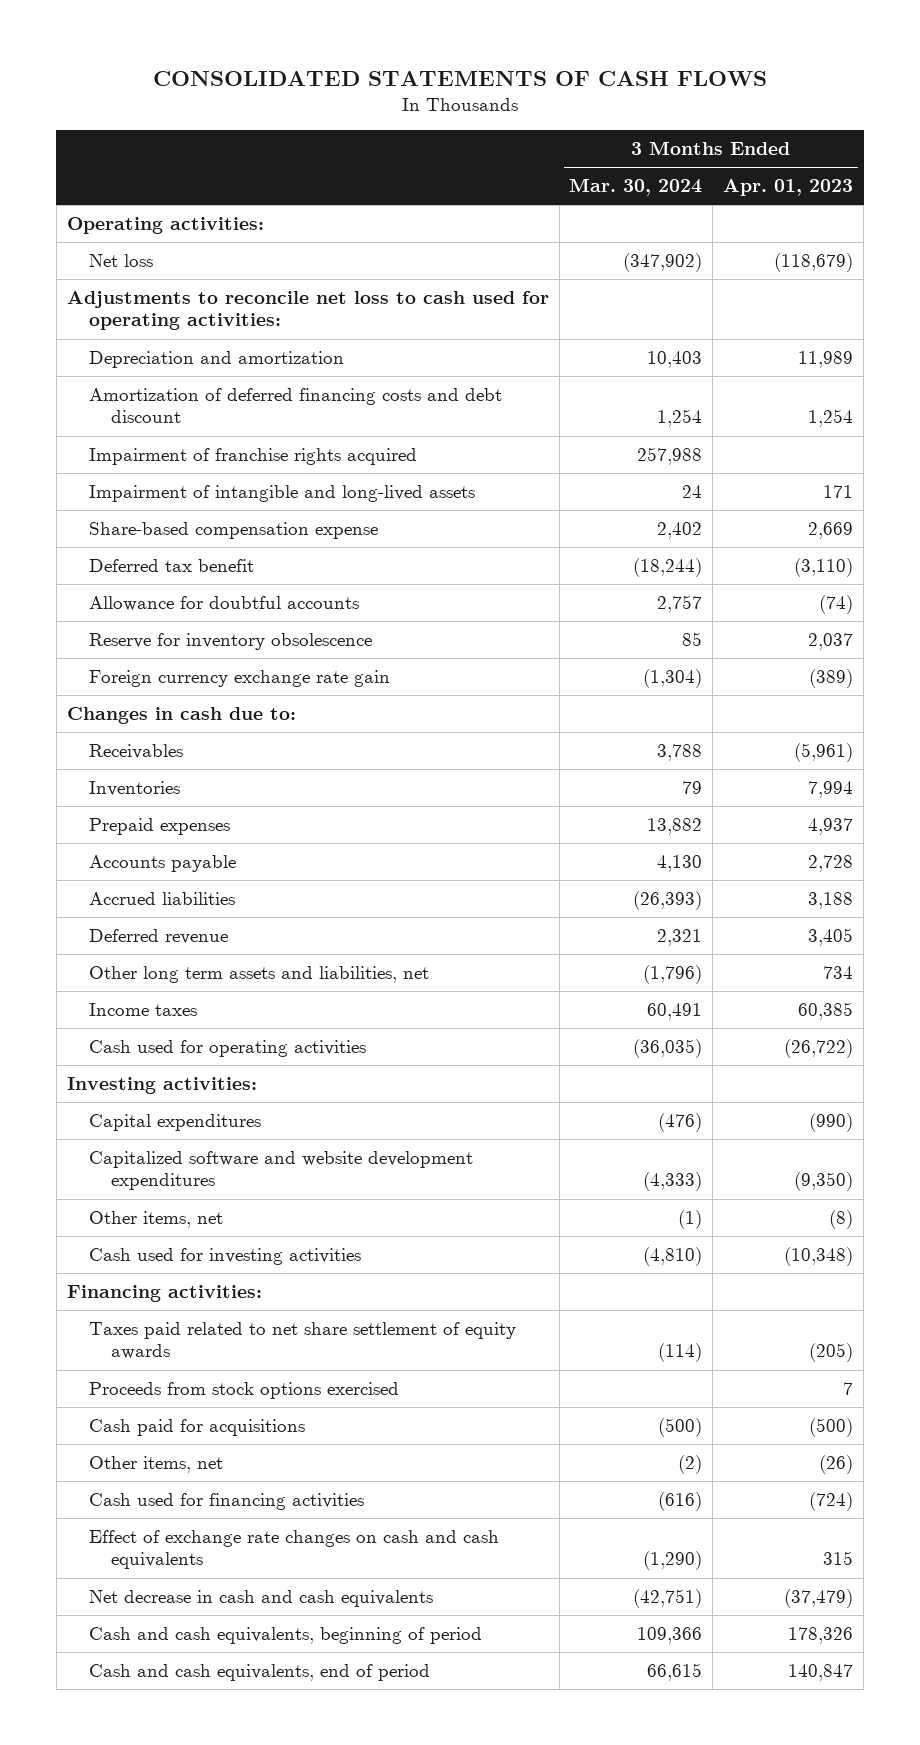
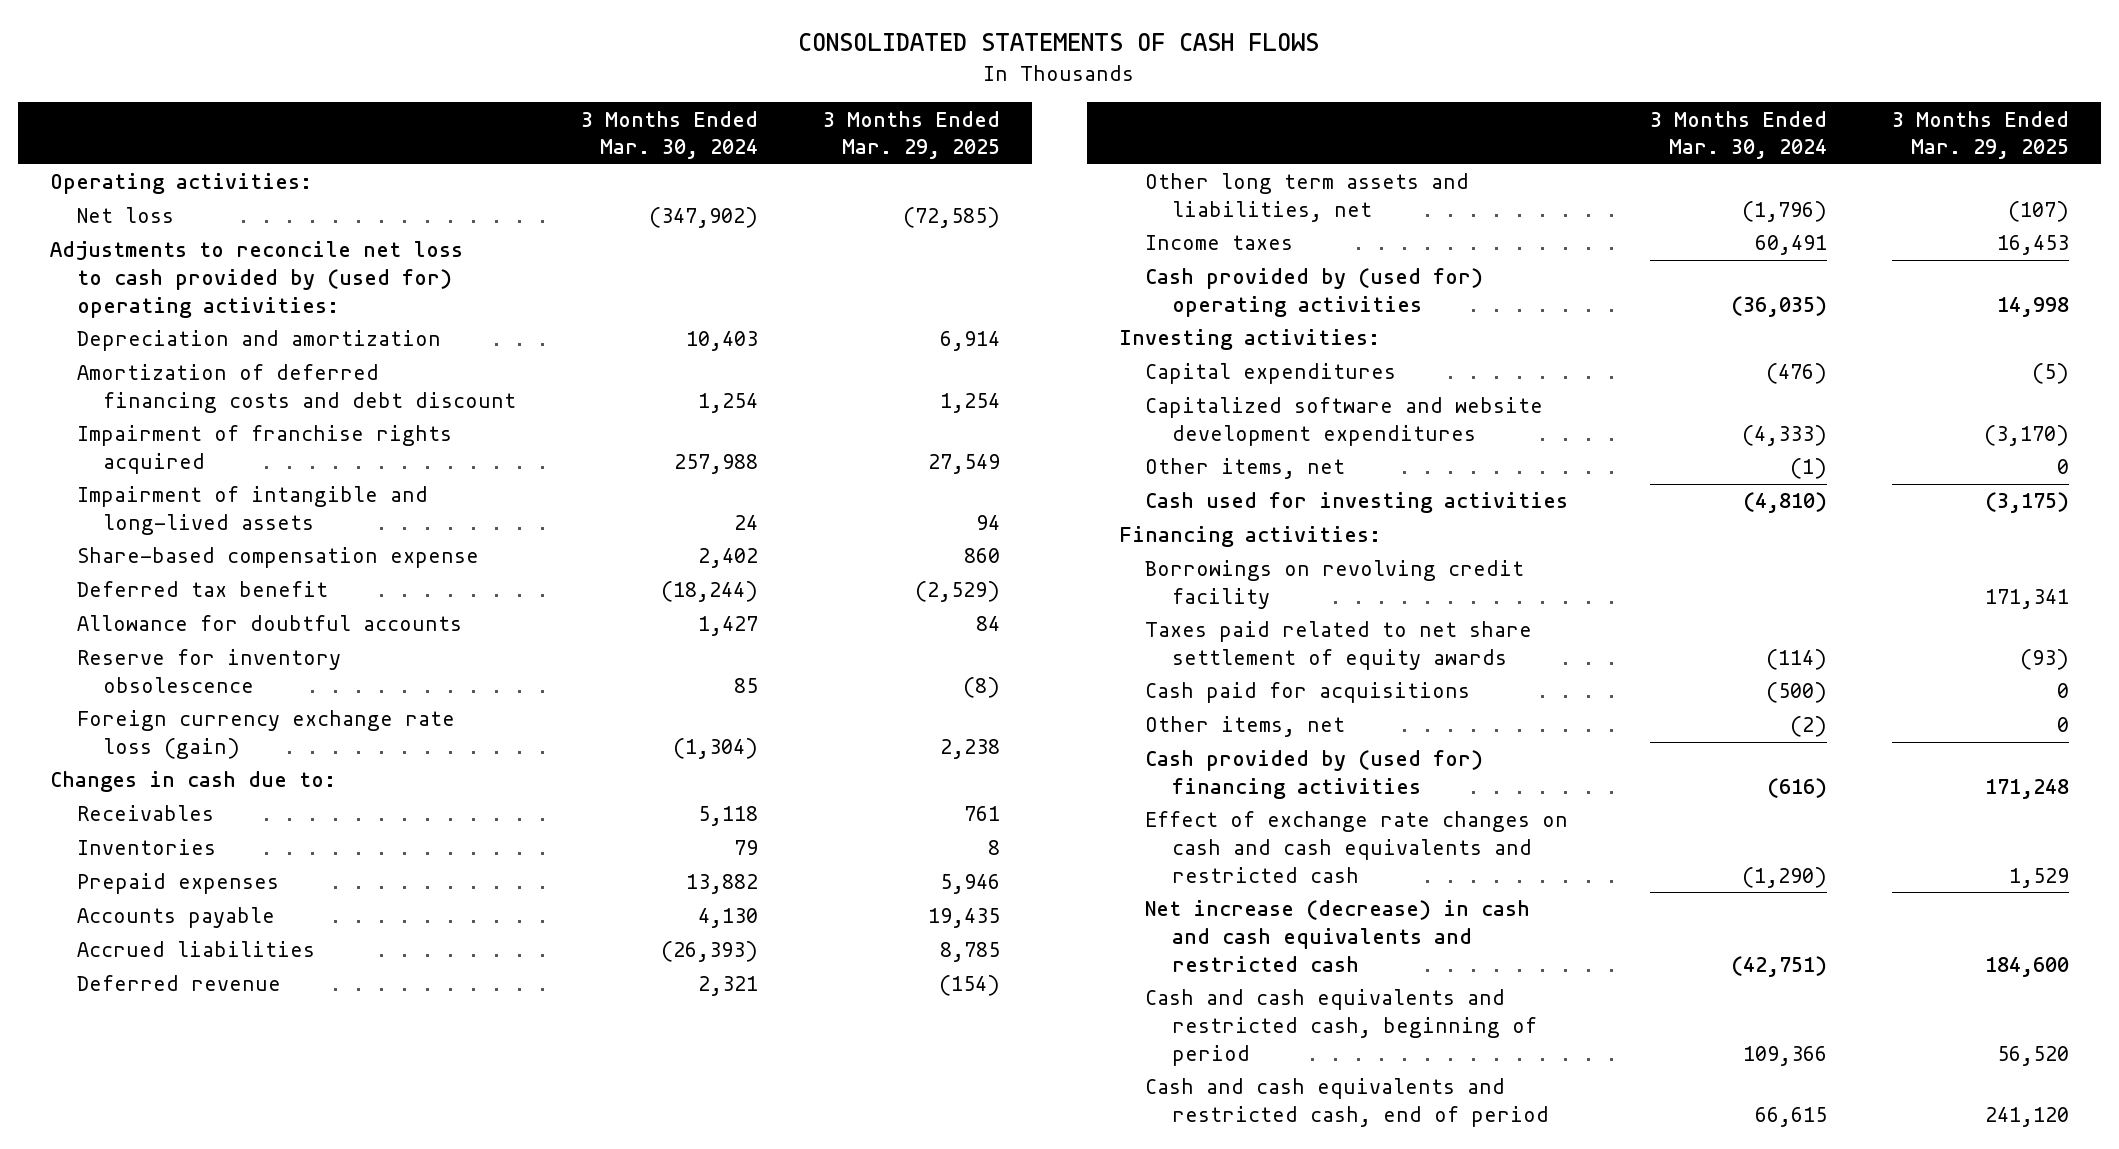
[723,179,854,197] Apr. 01, 2023 -> none
none -> [822,110,1000,160] 3 Months Ended Mar. 29, 2025
[66,291,549,331] Adjustments to reconcile net loss to cash used for operating activities: -> [50,241,464,318] Adjustments to reconcile net loss to cash provided by (used for) operating activities:
[657,595,703,614] 2,757 -> [697,616,758,637] 1,427
[89,670,391,688] Foreign currency exchange rate gain -> [76,710,455,760] Foreign currency exchange rate loss (gain)
[657,744,703,762] 3,788 -> [697,806,758,827] 5,118
[89,1040,367,1058] Cash used for operating activities -> [1145,268,1484,318] Cash provided by (used for) operating activities
none -> [1145,560,1525,610] Borrowings on revolving credit facility
[89,1382,400,1400] Proceeds from stock options exercised -> none
[89,1493,365,1511] Cash used for financing activities -> [1145,750,1484,800] Cash provided by (used for) financing activities
[89,1530,500,1570] Effect of exchange rate changes on cash and cash equivalents -> [1145,811,1569,883] Effect of exchange rate changes on cash and cash equivalents and restricted cash
[89,1590,434,1608] Net decrease in cash and cash equivalents -> [1145,900,1531,972] Net increase (decrease) in cash and cash equivalents and restricted cash
[89,1627,483,1645] Cash and cash equivalents, beginning of period -> [1145,989,1537,1066] Cash and cash equivalents and restricted cash, beginning of period
[89,1664,431,1682] Cash and cash equivalents, end of period -> [1145,1078,1549,1128] Cash and cash equivalents and restricted cash, end of period

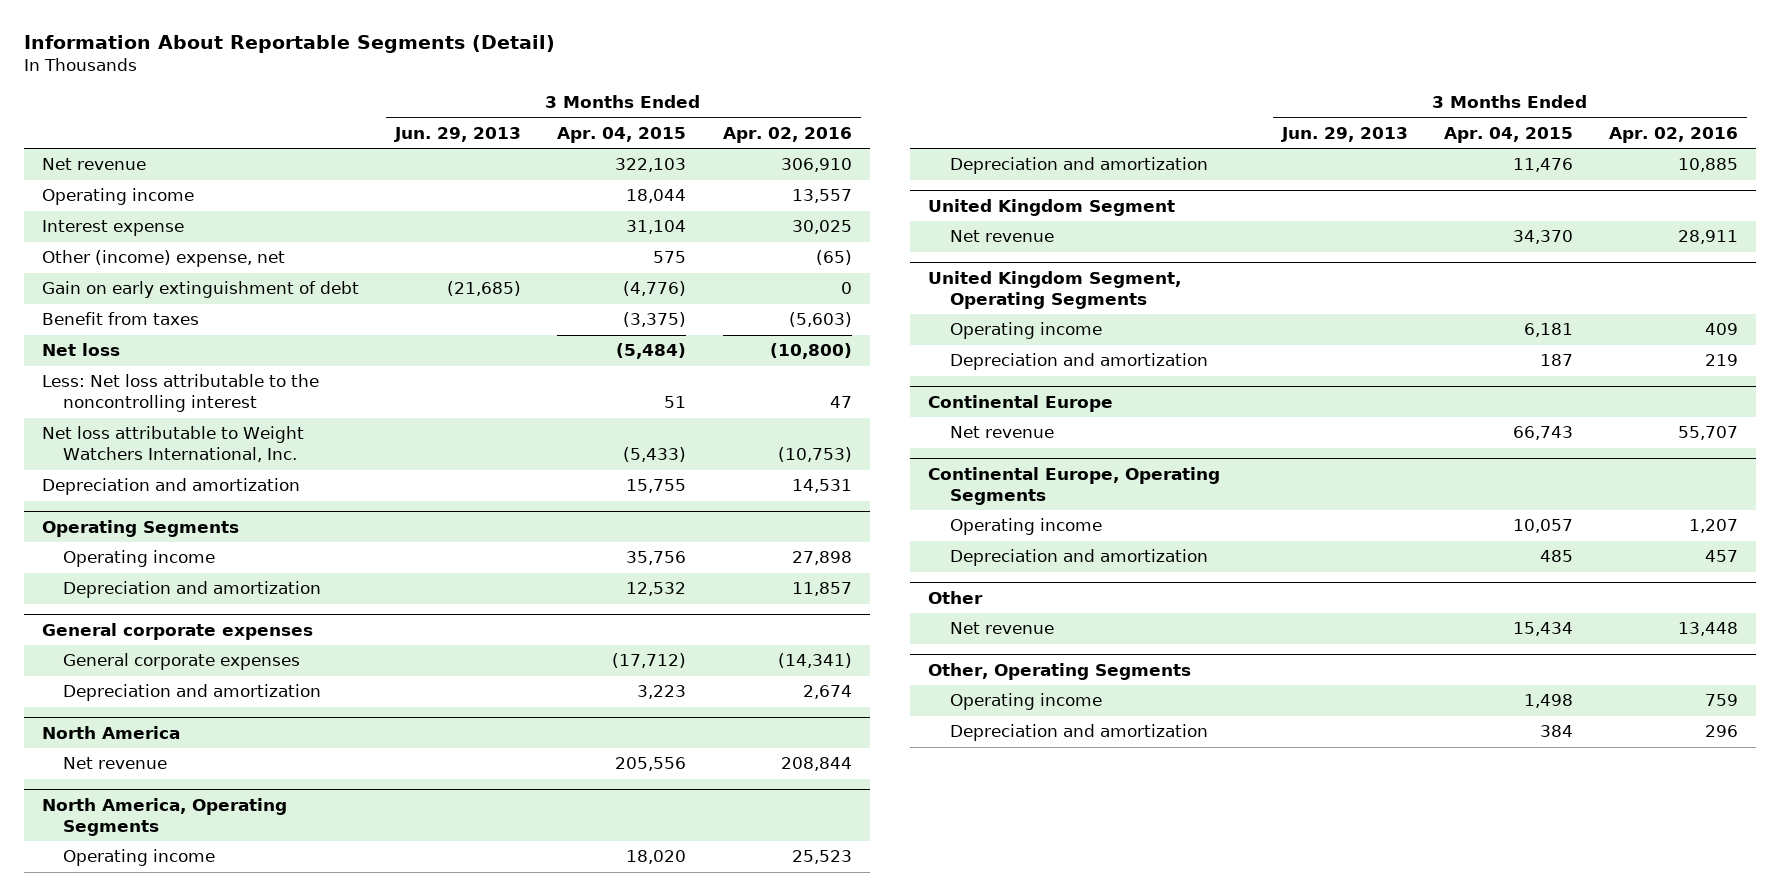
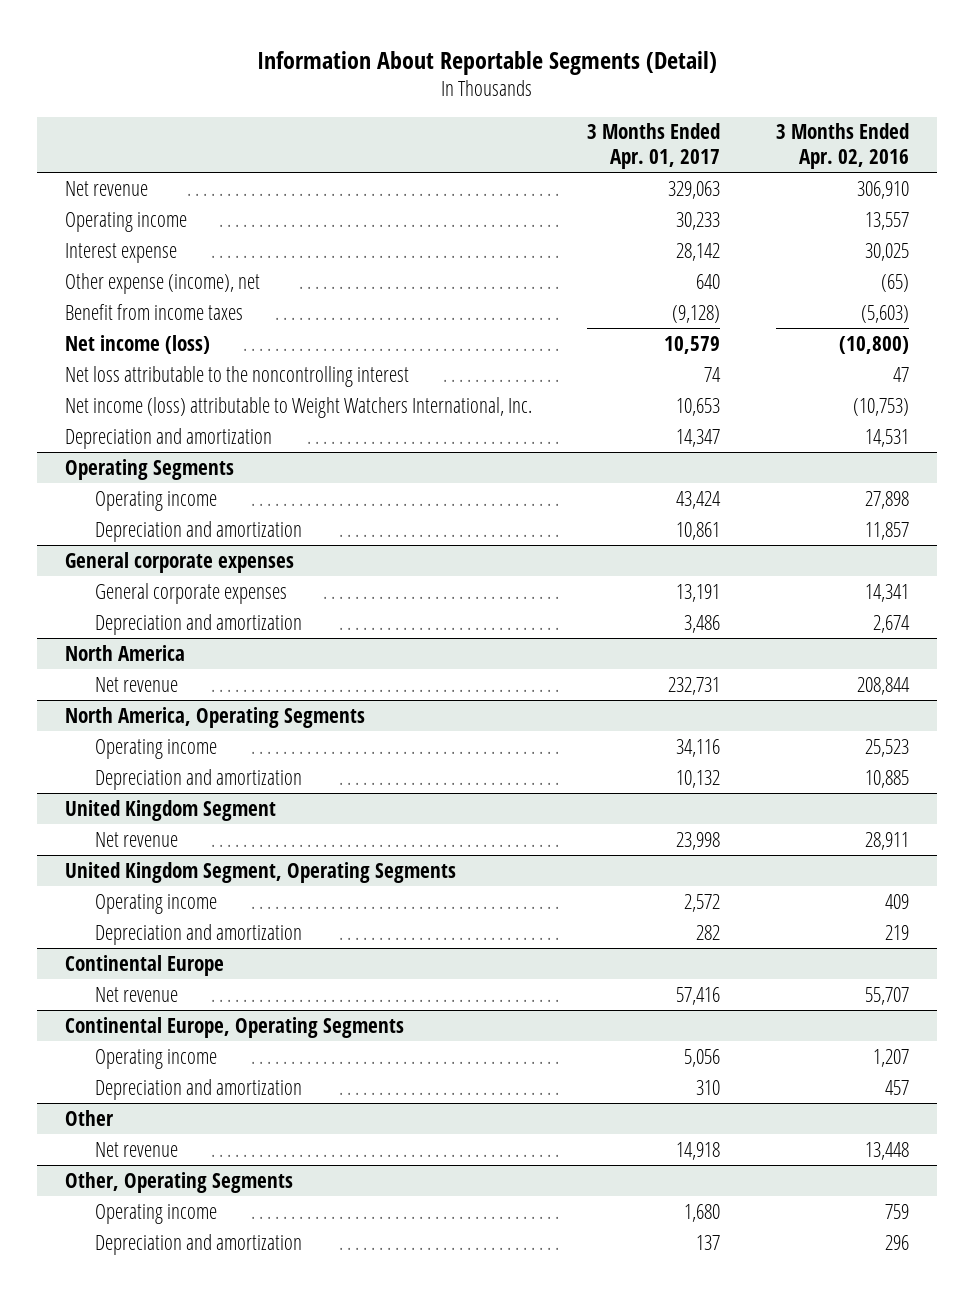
[394,126,522,142] Jun. 29, 2013 -> none
[557,126,687,143] Apr. 04, 2015 -> none
none -> [587,123,721,169] 3 Months Ended Apr. 01, 2017
[41,281,359,299] Gain on early extinguishment of debt -> none
[41,250,285,268] Other (income) expense, net -> [64,272,260,294] Other expense (income), net
[41,312,199,326] Benefit from taxes -> [64,303,243,320] Benefit from income taxes
[41,343,120,357] Net loss -> [64,334,210,354] Net income (loss)
[41,374,319,413] Less: Net loss attributable to the noncontrolling interest -> [64,365,409,387] Net loss attributable to the noncontrolling interest
[41,426,304,463] Net loss attributable to Weight Watchers International, Inc. -> [64,396,532,418] Net income (loss) attributable to Weight Watchers International, Inc.
[777,653,852,669] (14,341) -> [864,583,909,602] 14,341

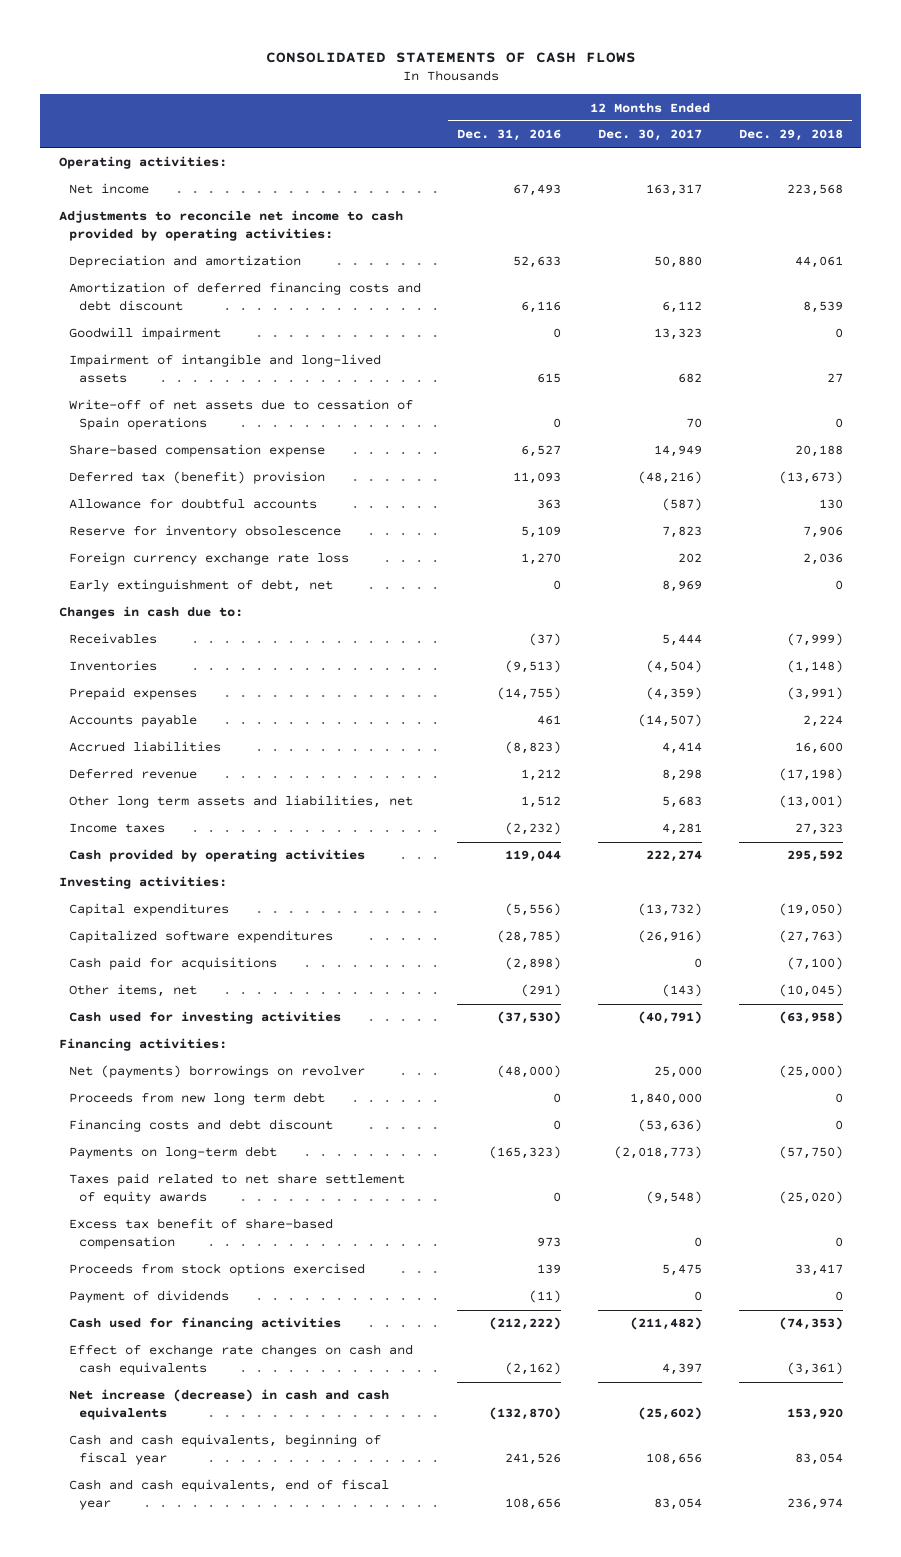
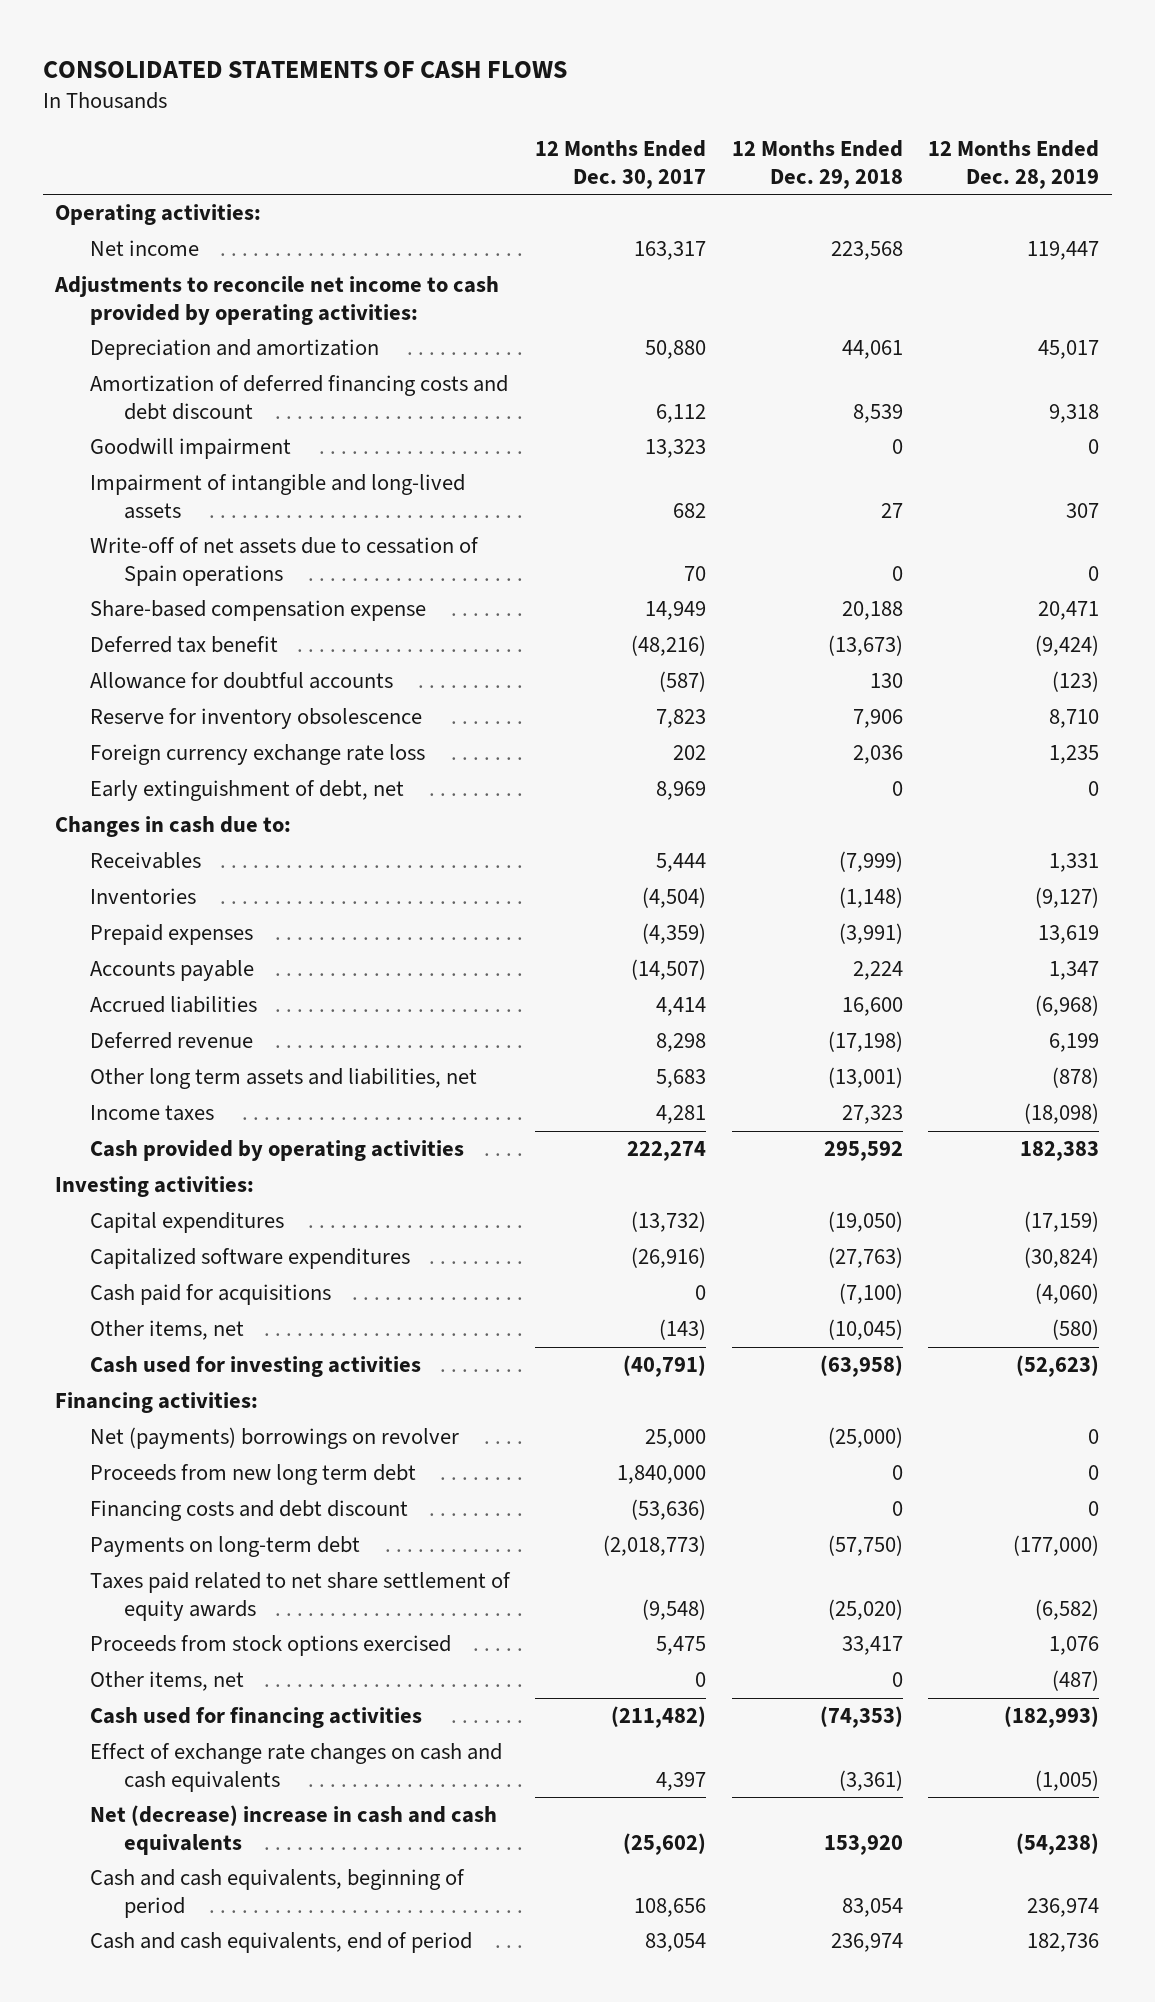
[457,129,562,142] Dec. 31, 2016 -> none
none -> [928,140,1100,189] 12 Months Ended Dec. 28, 2019
[68,471,325,485] Deferred tax (benefit) provision -> [89,636,278,654] Deferred tax benefit
[68,1218,333,1250] Excess tax benefit of share-based compensation -> none
[68,1290,229,1304] Payment of dividends -> none
none -> [89,1671,244,1692] Other items, net
[68,1389,389,1421] Net increase (decrease) in cash and cash equivalents -> [89,1805,497,1855] Net (decrease) increase in cash and cash equivalents
[68,1434,381,1466] Cash and cash equivalents, beginning of fiscal year -> [89,1869,465,1918] Cash and cash equivalents, beginning of period
[68,1479,389,1511] Cash and cash equivalents, end of fiscal year -> [89,1932,472,1954] Cash and cash equivalents, end of period

